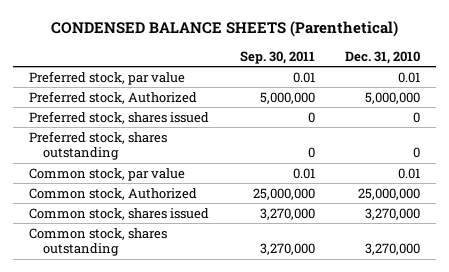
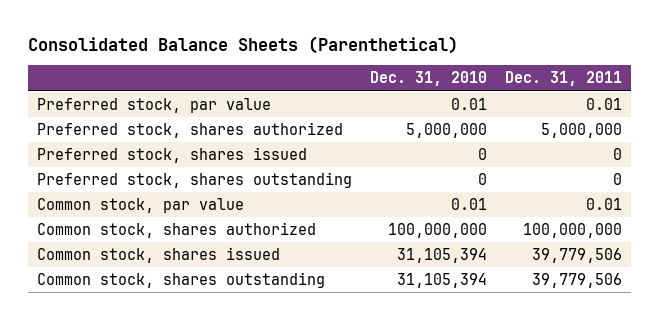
[50,21,398,38] CONDENSED BALANCE SHEETS (Parenthetical) -> [27,35,458,54] Consolidated Balance Sheets (Parenthetical)
[239,51,315,65] Sep. 30, 2011 -> none
none -> [504,71,622,87] Dec. 31, 2011
[28,90,197,104] Preferred stock, Authorized -> [36,121,343,138] Preferred stock, shares authorized
[28,187,197,200] Common stock, Authorized -> [36,221,316,238] Common stock, shares authorized
[358,187,421,200] 25,000,000 -> [387,222,487,238] 100,000,000
[365,207,421,220] 3,270,000 -> [396,247,487,263] 31,105,394
[365,243,421,256] 3,270,000 -> [396,272,487,288] 31,105,394

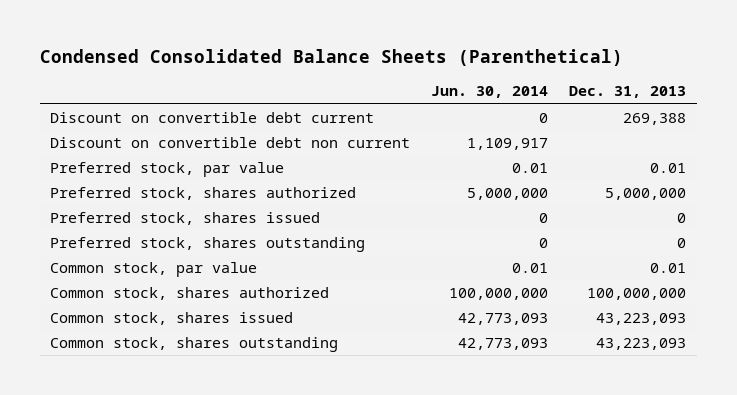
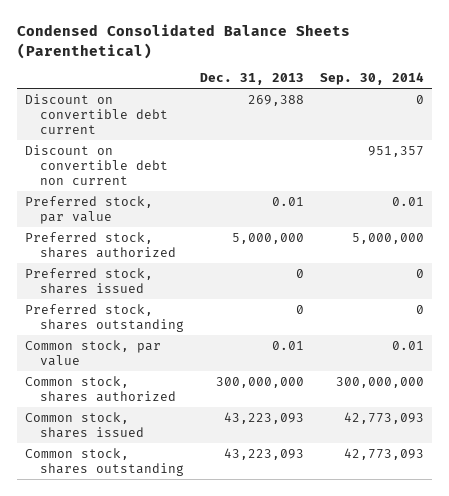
[431,86,549,99] Jun. 30, 2014 -> none
none -> [320,72,425,86] Sep. 30, 2014
[587,288,687,301] 100,000,000 -> [216,376,305,388] 300,000,000

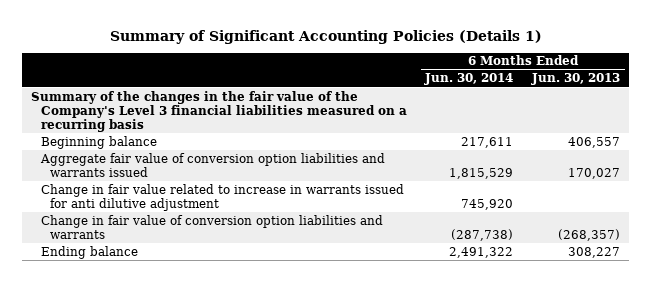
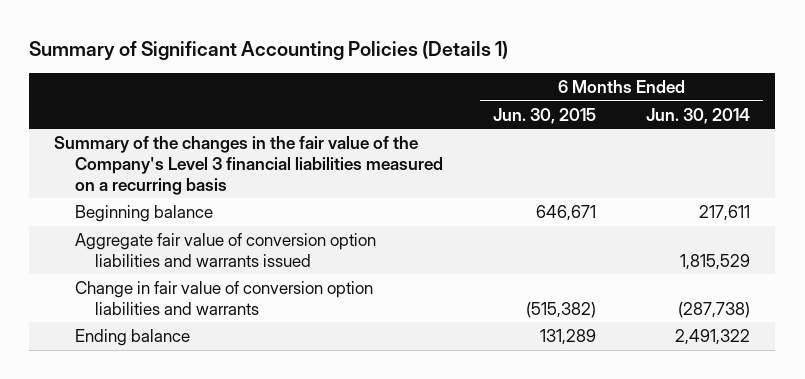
[530,73,620,86] Jun. 30, 2013 -> none
none -> [493,107,597,124] Jun. 30, 2015
[40,183,404,211] Change in fair value related to increase in warrants issued for anti dilutive adjustment -> none

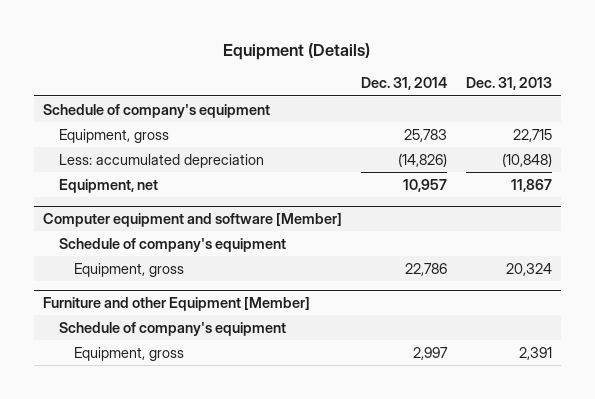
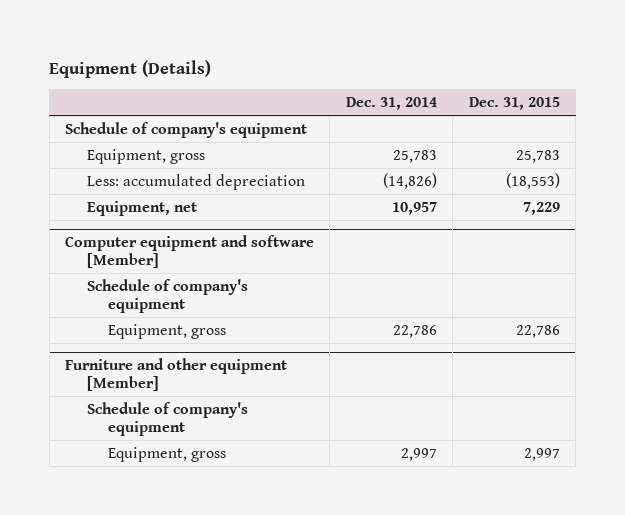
[465,77,552,91] Dec. 31, 2013 -> none
none -> [468,97,560,111] Dec. 31, 2015
[42,296,310,311] Furniture and other Equipment [Member] -> [65,357,288,392] Furniture and other equipment [Member]

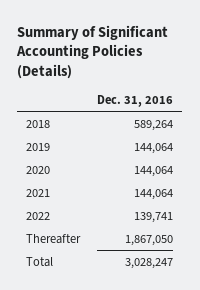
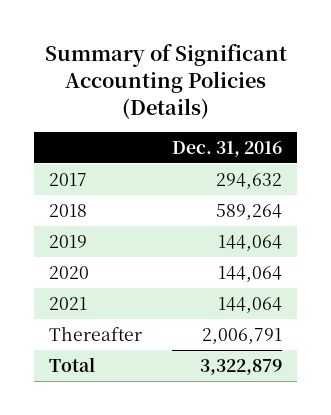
none -> [49,172,88,186] 2017
[26,211,51,220] 2022 -> none
[125,234,174,246] 1,867,050 -> [202,327,283,344] 2,006,791
[125,257,174,269] 3,028,247 -> [200,358,283,375] 3,322,879

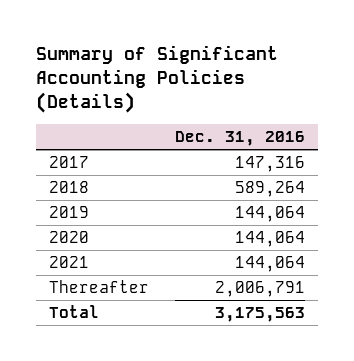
[216,172,283,189] 294,632 -> [235,155,306,172] 147,316
[200,358,283,375] 3,322,879 -> [215,306,306,322] 3,175,563

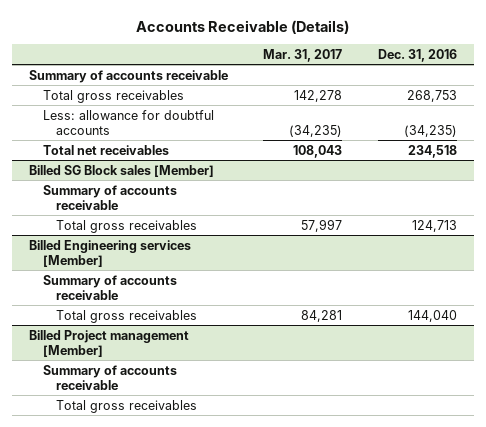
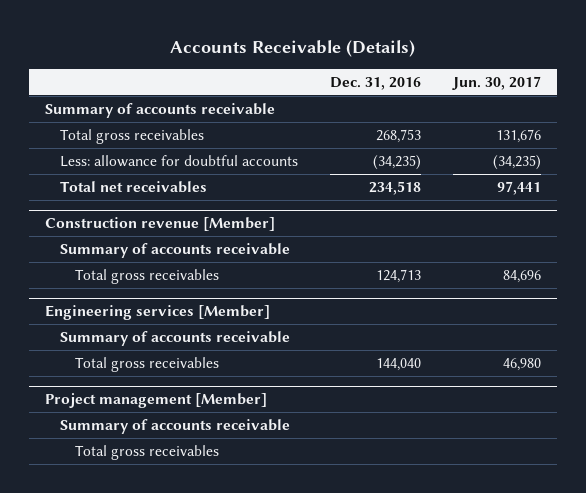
[263,48,343,62] Mar. 31, 2017 -> none
none -> [452,75,542,90] Jun. 30, 2017
[29,164,215,177] Billed SG Block sales [Member] -> none
none -> [45,217,276,232] Construction revenue [Member]
[29,239,192,268] Billed Engineering services [Member] -> [45,305,271,321] Engineering services [Member]
[29,329,190,358] Billed Project management [Member] -> [45,393,268,409] Project management [Member]

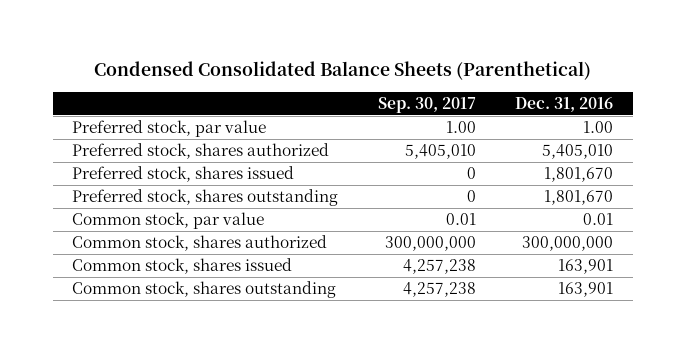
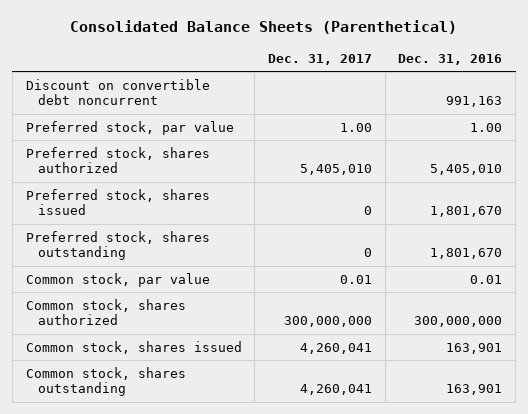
[93,61,591,81] Condensed Consolidated Balance Sheets (Parenthetical) -> [69,20,457,35] Consolidated Balance Sheets (Parenthetical)
[377,96,476,113] Sep. 30, 2017 -> none
none -> [267,53,372,65] Dec. 31, 2017
none -> [25,78,210,106] Discount on convertible debt noncurrent

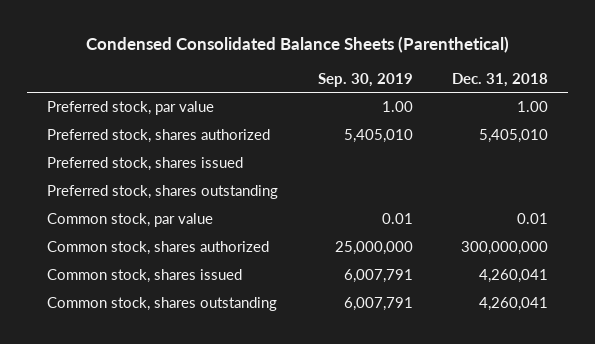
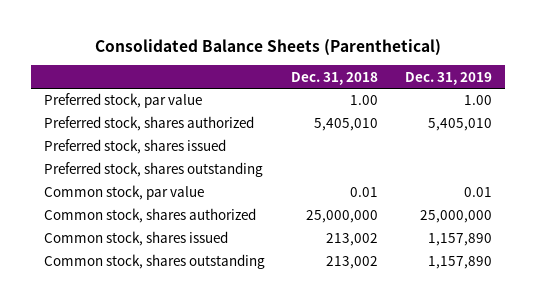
[85,36,509,54] Condensed Consolidated Balance Sheets (Parenthetical) -> [94,38,441,56] Consolidated Balance Sheets (Parenthetical)
[317,72,413,87] Sep. 30, 2019 -> none
none -> [404,71,492,85] Dec. 31, 2019
[461,241,549,256] 300,000,000 -> [306,210,379,224] 25,000,000
[479,269,549,284] 4,260,041 -> [326,233,379,247] 213,002
[479,297,549,312] 4,260,041 -> [326,256,379,270] 213,002

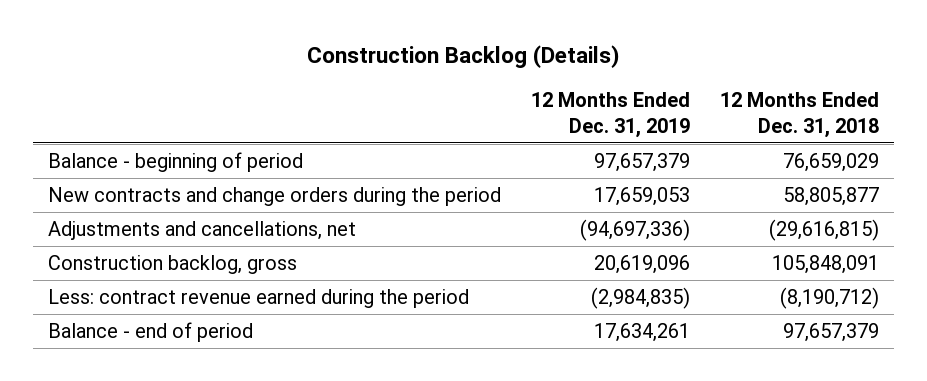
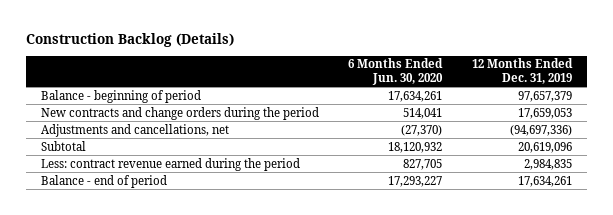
[719,92,879,138] 12 Months Ended Dec. 31, 2018 -> none
none -> [348,58,444,85] 6 Months Ended Jun. 30, 2020
[47,255,297,275] Construction backlog, gross -> [40,140,86,151] Subtotal
[590,287,690,310] (2,984,835) -> [524,158,573,170] 2,984,835

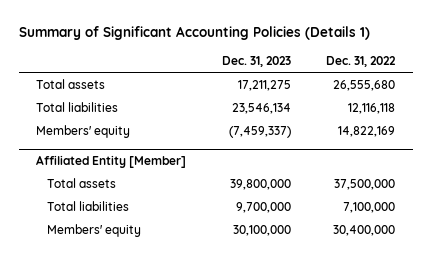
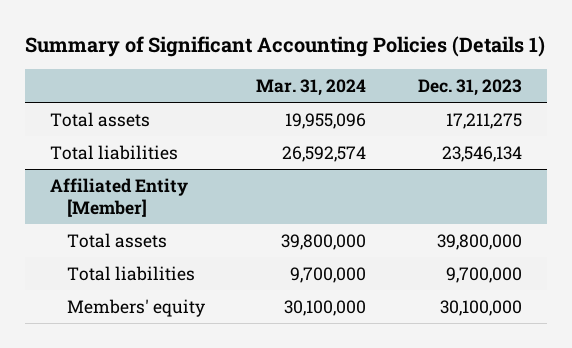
[326,55,397,67] Dec. 31, 2022 -> none
none -> [256,79,367,97] Mar. 31, 2024
[36,124,131,138] Members' equity -> none

